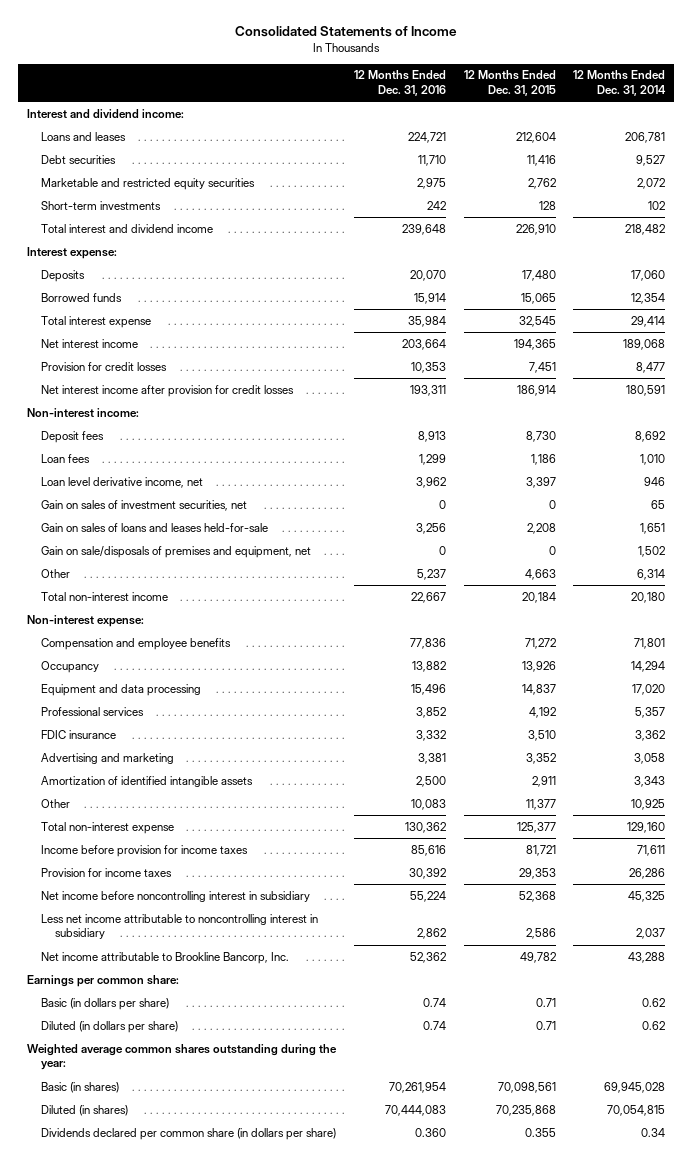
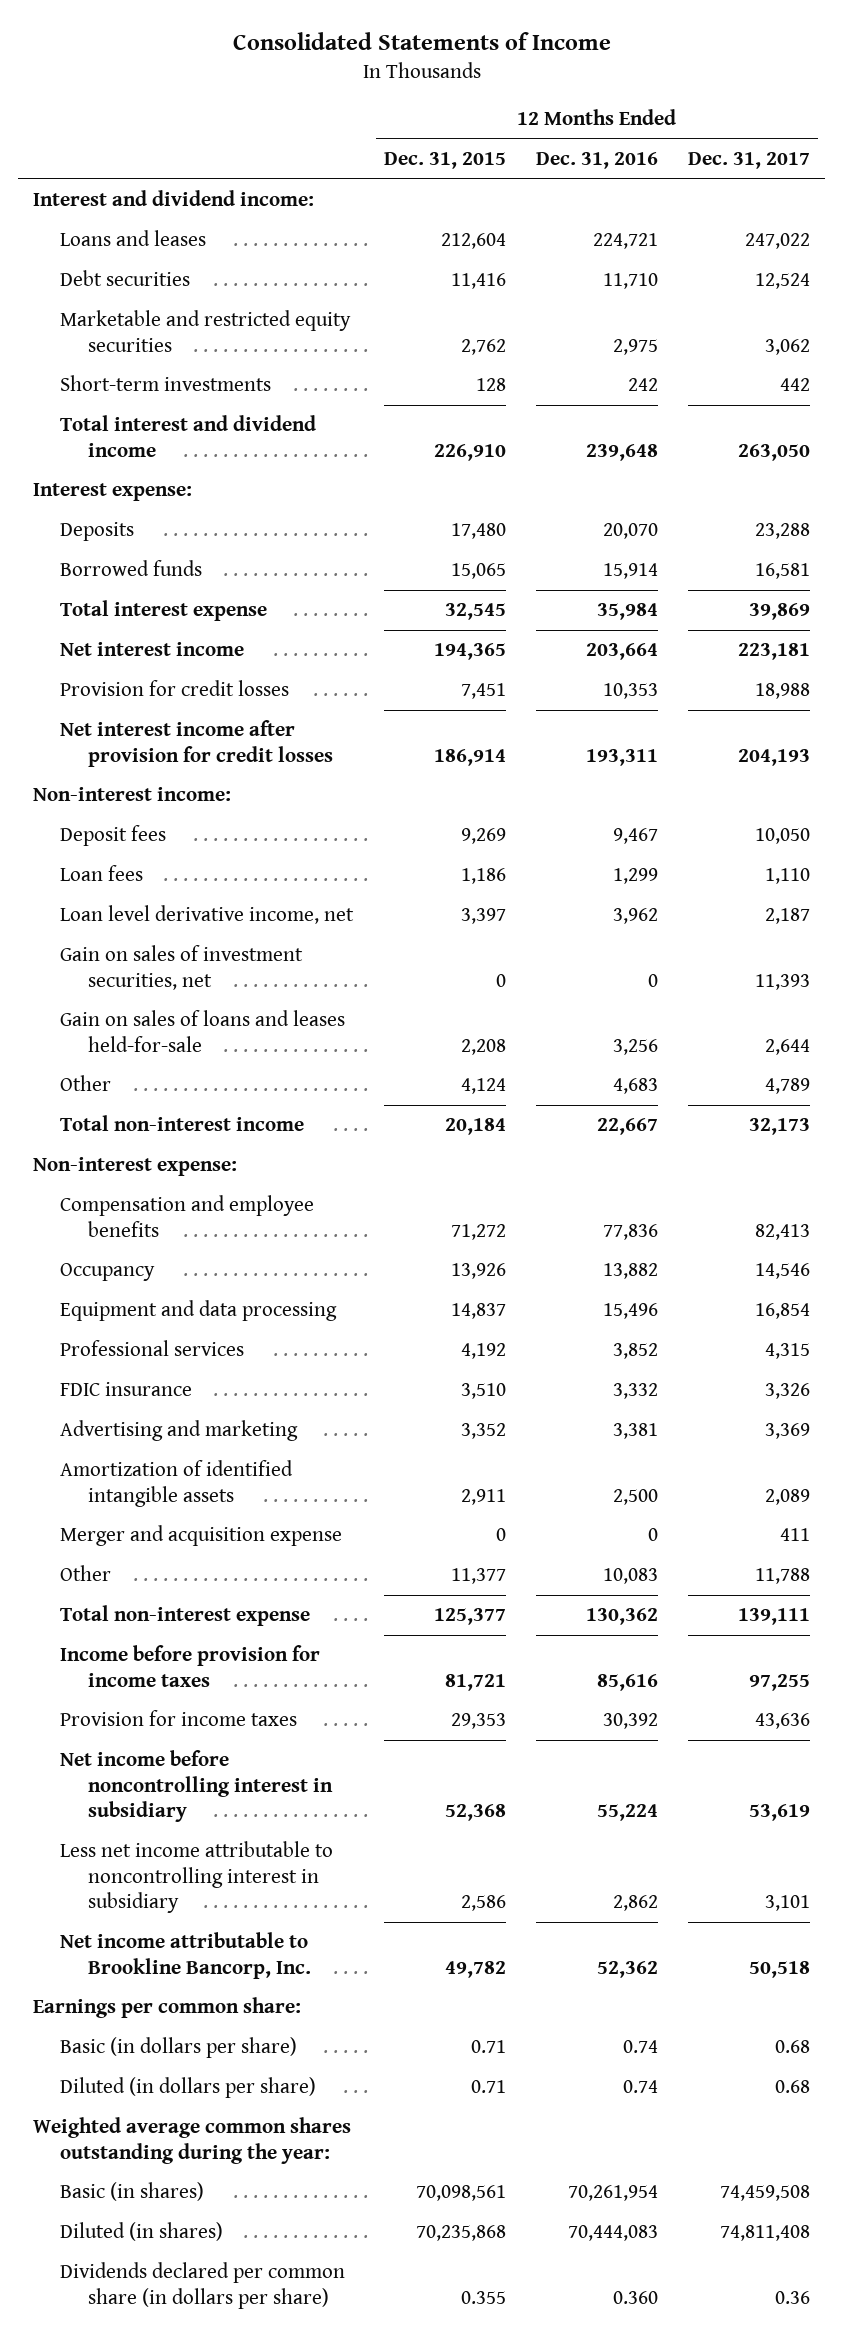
[573,70,667,97] 12 Months Ended Dec. 31, 2014 -> none
none -> [688,152,811,170] Dec. 31, 2017
[417,430,446,442] 8,913 -> [612,828,658,845] 9,467
[525,430,556,442] 8,730 -> [460,828,506,845] 9,269
[41,545,312,558] Gain on sale/disposals of premises and equipment, net -> none
[416,568,446,580] 5,237 -> [612,1078,658,1095] 4,683
[524,568,556,580] 4,663 -> [460,1078,506,1095] 4,124
none -> [60,1525,343,1547] Merger and acquisition expense

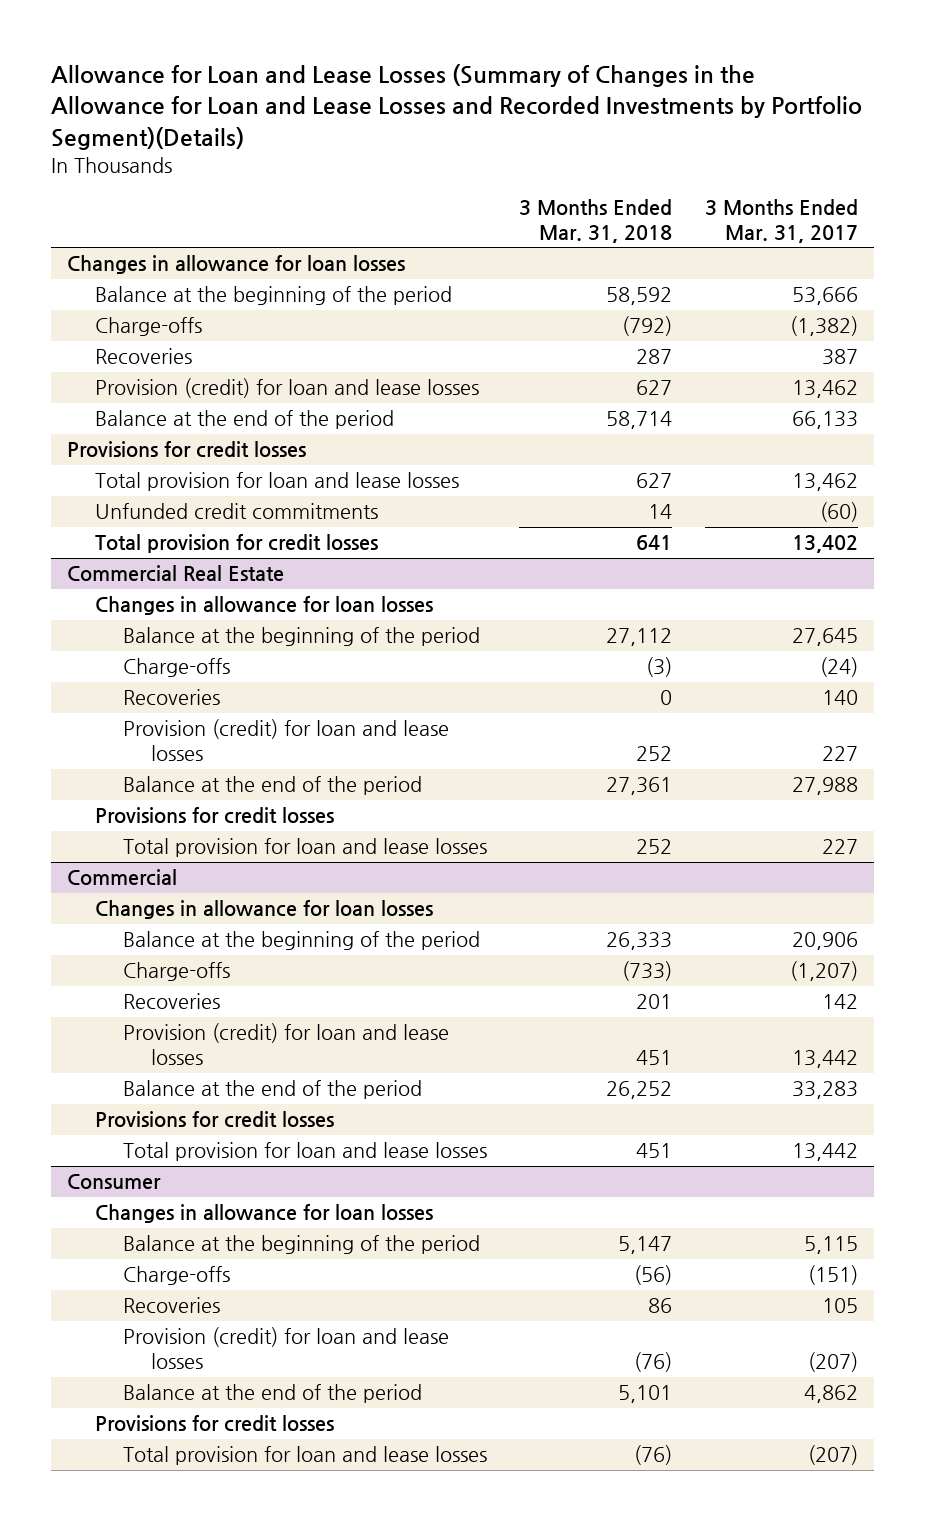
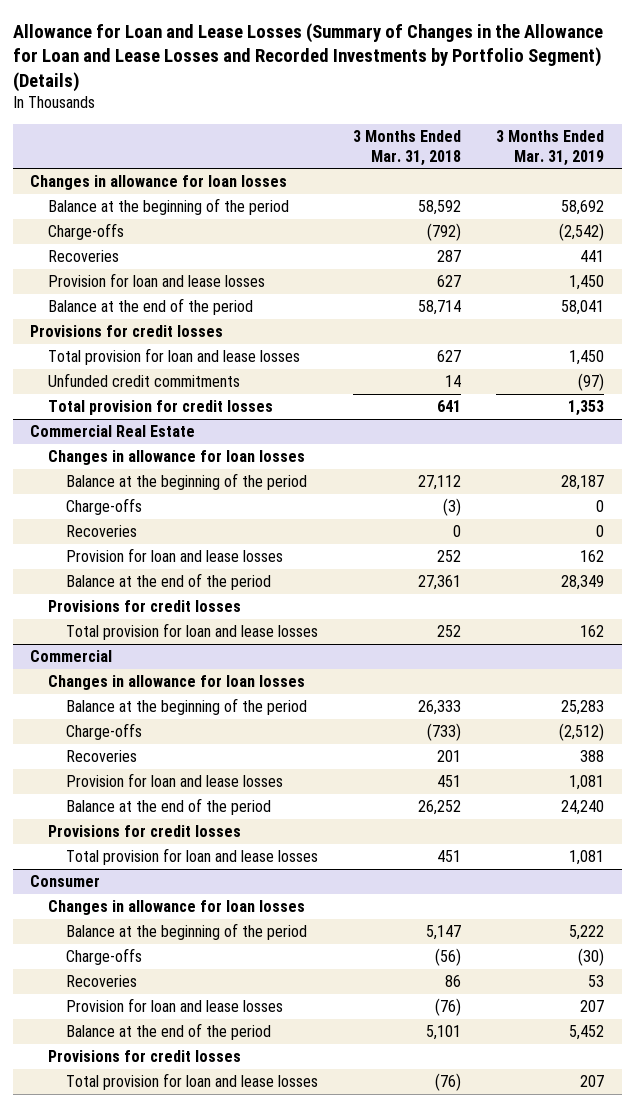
[51,64,863,150] Allowance for Loan and Lease Losses (Summary of Changes in the Allowance for Loan and Lease Losses and Recorded Investments by Portfolio Segment)(Details) -> [12,22,603,92] Allowance for Loan and Lease Losses (Summary of Changes in the Allowance for Loan and Lease Losses and Recorded Investments by Portfolio Segment) (Details)
[704,199,858,243] 3 Months Ended Mar. 31, 2017 -> none
none -> [496,130,605,166] 3 Months Ended Mar. 31, 2019
[95,378,480,399] Provision (credit) for loan and lease losses -> [48,272,266,287] Provision for loan and lease losses
[123,719,450,762] Provision (credit) for loan and lease losses -> [65,547,283,562] Provision for loan and lease losses
[123,1023,450,1066] Provision (credit) for loan and lease losses -> [65,772,283,787] Provision for loan and lease losses
[123,1327,450,1370] Provision (credit) for loan and lease losses -> [65,997,283,1012] Provision for loan and lease losses

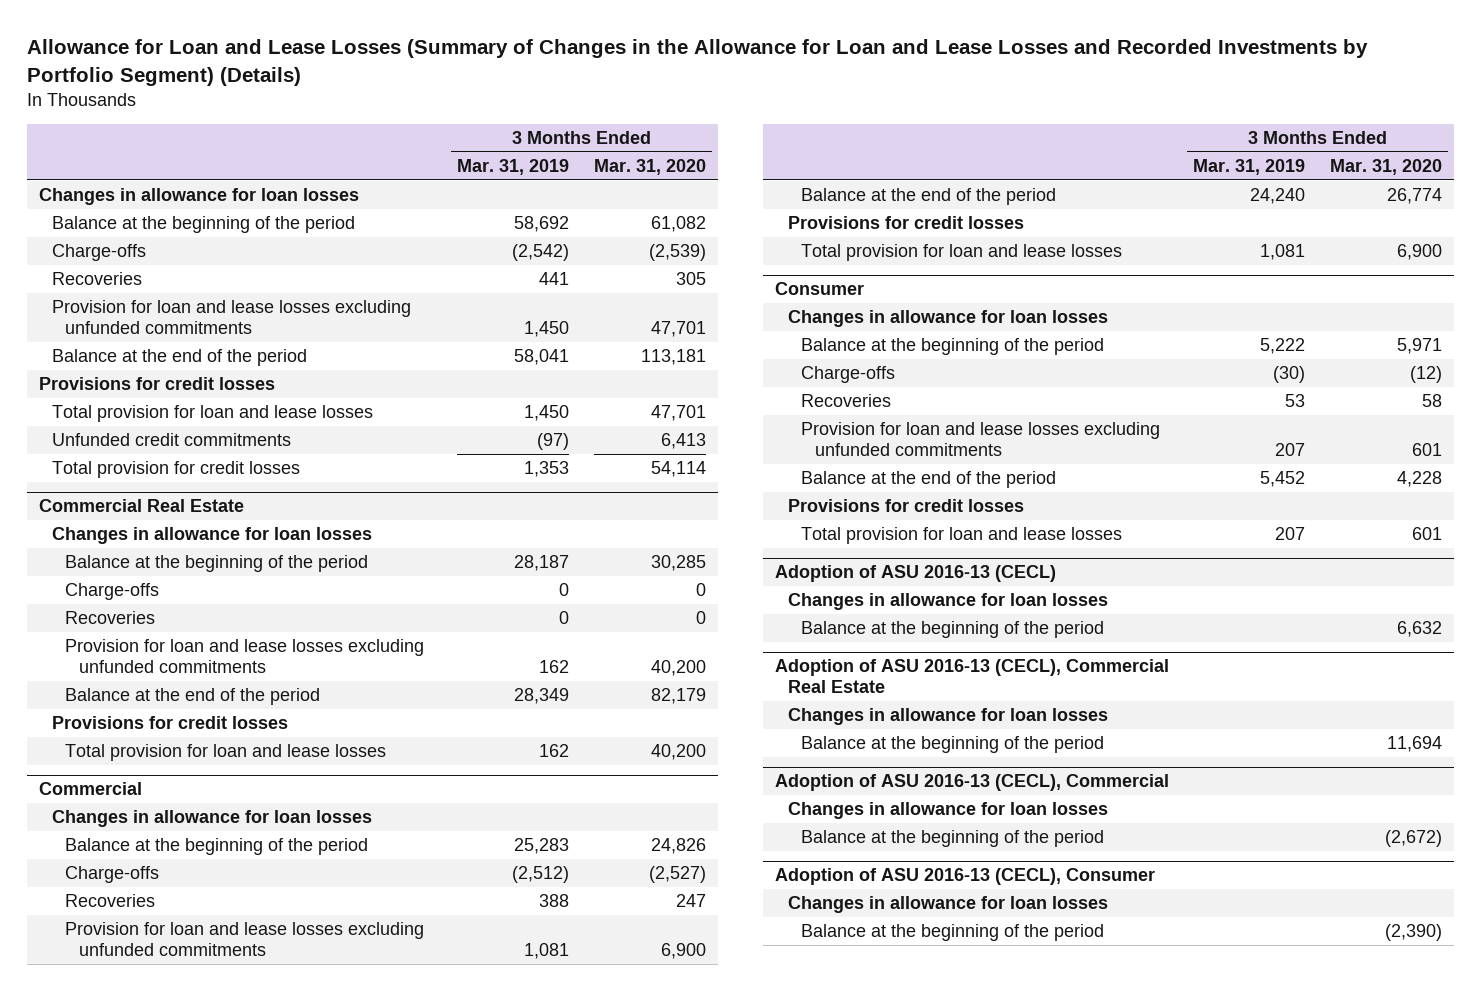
[353,130,462,166] 3 Months Ended Mar. 31, 2018 -> none
none -> [593,159,706,176] Mar. 31, 2020
[48,272,266,287] Provision for loan and lease losses -> [52,300,412,334] Provision for loan and lease losses excluding unfunded commitments
[65,547,283,562] Provision for loan and lease losses -> [65,639,425,673] Provision for loan and lease losses excluding unfunded commitments
[65,772,283,787] Provision for loan and lease losses -> [65,922,425,956] Provision for loan and lease losses excluding unfunded commitments
[65,997,283,1012] Provision for loan and lease losses -> [801,422,1161,456] Provision for loan and lease losses excluding unfunded commitments
none -> [774,565,1056,583] Adoption of ASU 2016-13 (CECL)
none -> [788,593,1109,611] Changes in allowance for loan losses
none -> [801,621,1105,639] Balance at the beginning of the period
none -> [774,659,1169,694] Adoption of ASU 2016-13 (CECL), Commercial Real Estate
none -> [788,708,1109,726] Changes in allowance for loan losses
none -> [801,736,1105,754] Balance at the beginning of the period
none -> [774,774,1169,792] Adoption of ASU 2016-13 (CECL), Commercial
none -> [788,802,1109,820] Changes in allowance for loan losses
none -> [801,830,1105,848] Balance at the beginning of the period
none -> [774,868,1155,886] Adoption of ASU 2016-13 (CECL), Consumer
none -> [788,896,1109,914] Changes in allowance for loan losses
none -> [801,924,1105,942] Balance at the beginning of the period

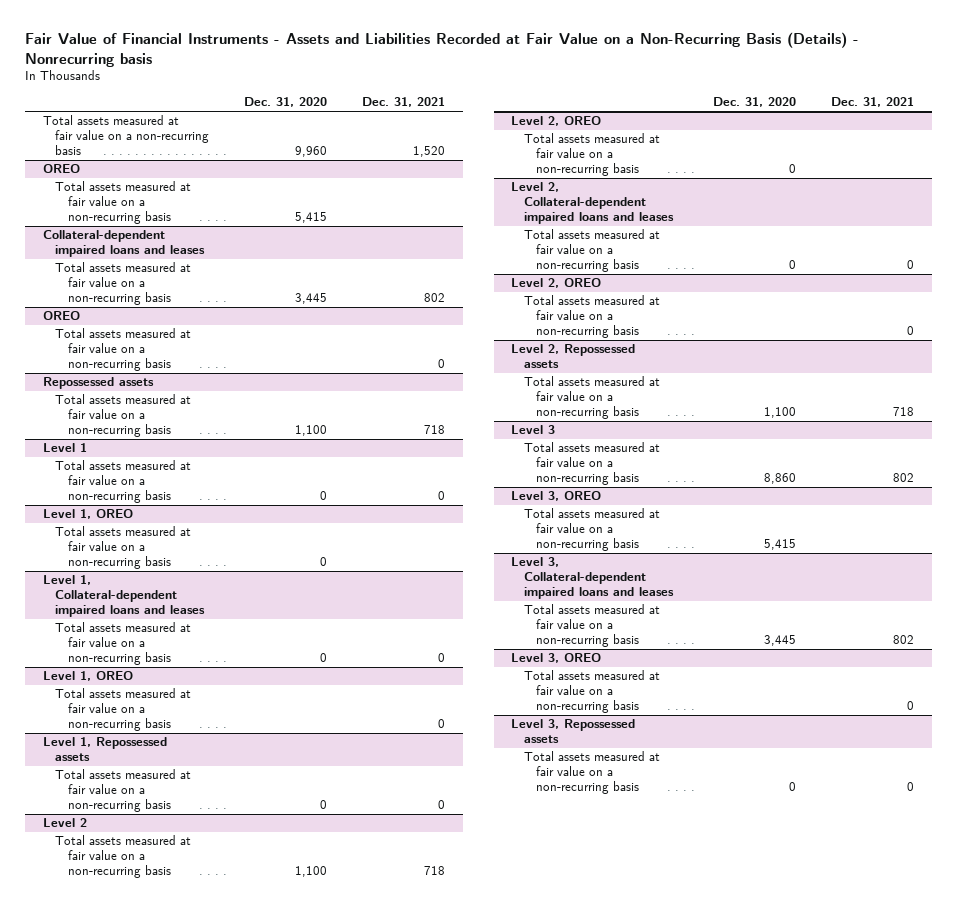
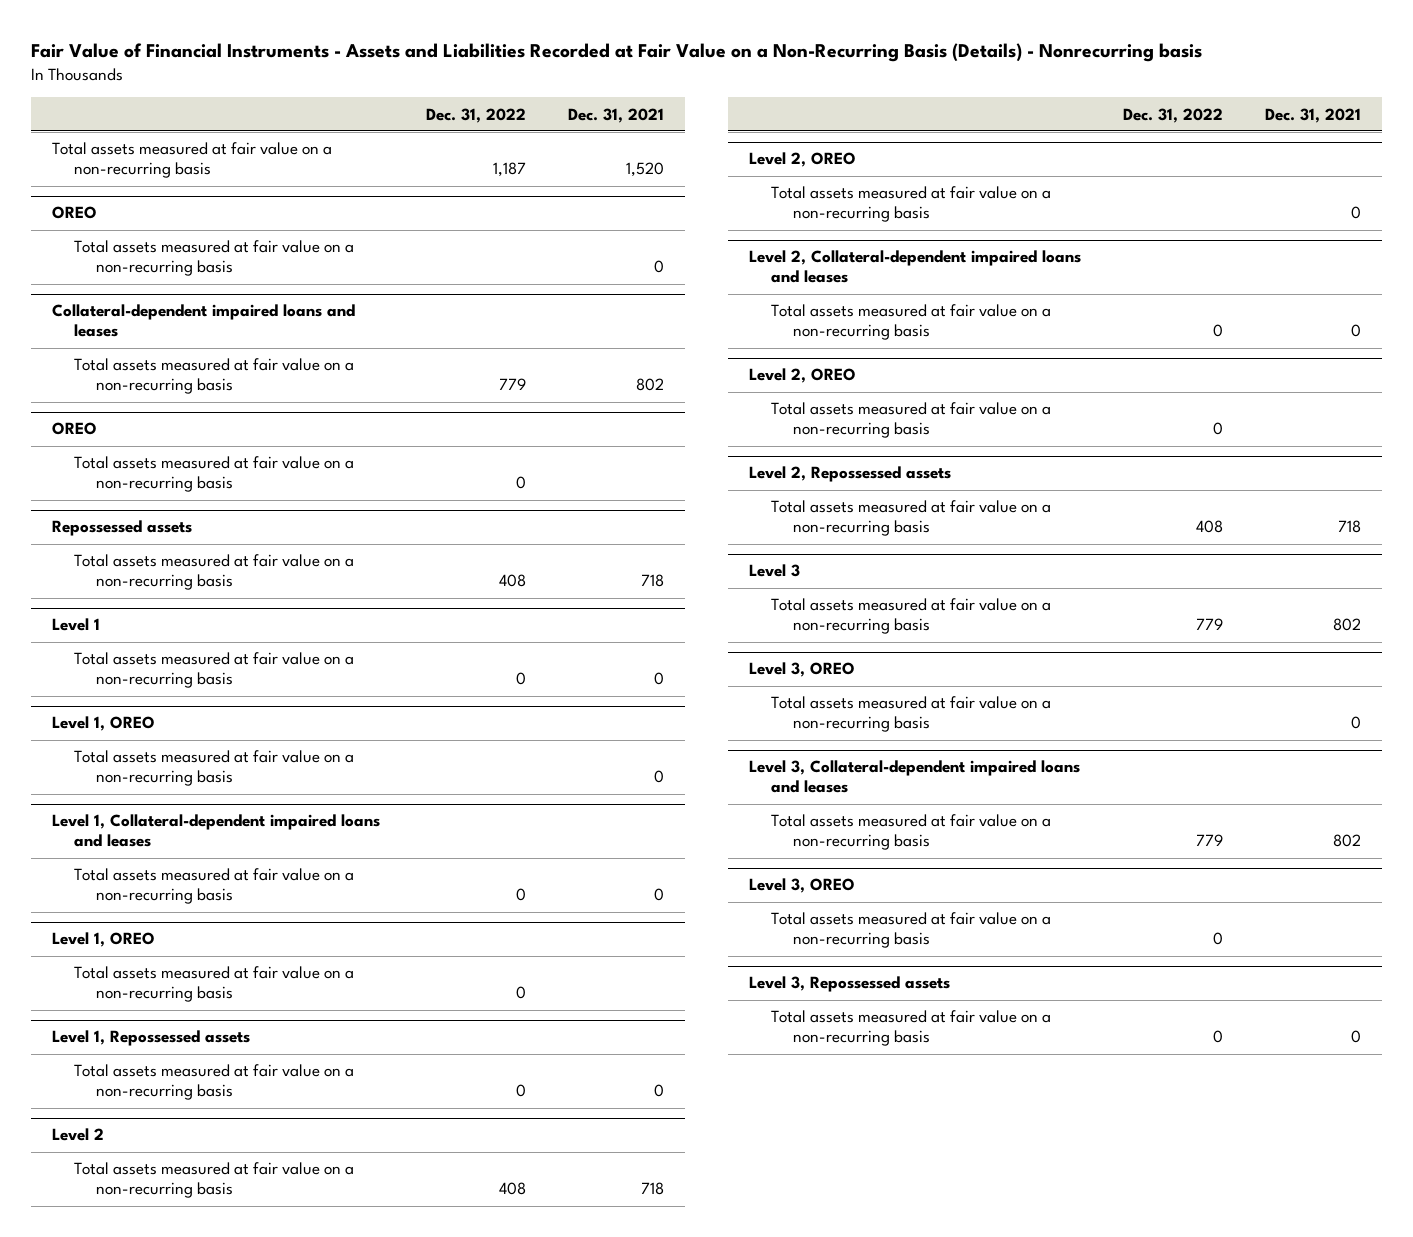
[244,97,328,108] Dec. 31, 2020 -> none
none -> [426,107,527,123] Dec. 31, 2022
[55,328,192,372] Total assets measured at fair value on a non-recurring basis -> [74,240,355,277] Total assets measured at fair value on a non-recurring basis
[55,181,192,225] Total assets measured at fair value on a non-recurring basis -> [74,456,355,493] Total assets measured at fair value on a non-recurring basis
[55,688,192,732] Total assets measured at fair value on a non-recurring basis -> [74,750,355,787] Total assets measured at fair value on a non-recurring basis
[55,526,192,570] Total assets measured at fair value on a non-recurring basis -> [74,966,355,1003] Total assets measured at fair value on a non-recurring basis
[523,295,660,339] Total assets measured at fair value on a non-recurring basis -> [770,186,1051,223] Total assets measured at fair value on a non-recurring basis
[523,133,660,177] Total assets measured at fair value on a non-recurring basis -> [770,402,1051,439] Total assets measured at fair value on a non-recurring basis
[523,670,660,714] Total assets measured at fair value on a non-recurring basis -> [770,696,1051,733] Total assets measured at fair value on a non-recurring basis
[523,508,660,552] Total assets measured at fair value on a non-recurring basis -> [770,912,1051,949] Total assets measured at fair value on a non-recurring basis

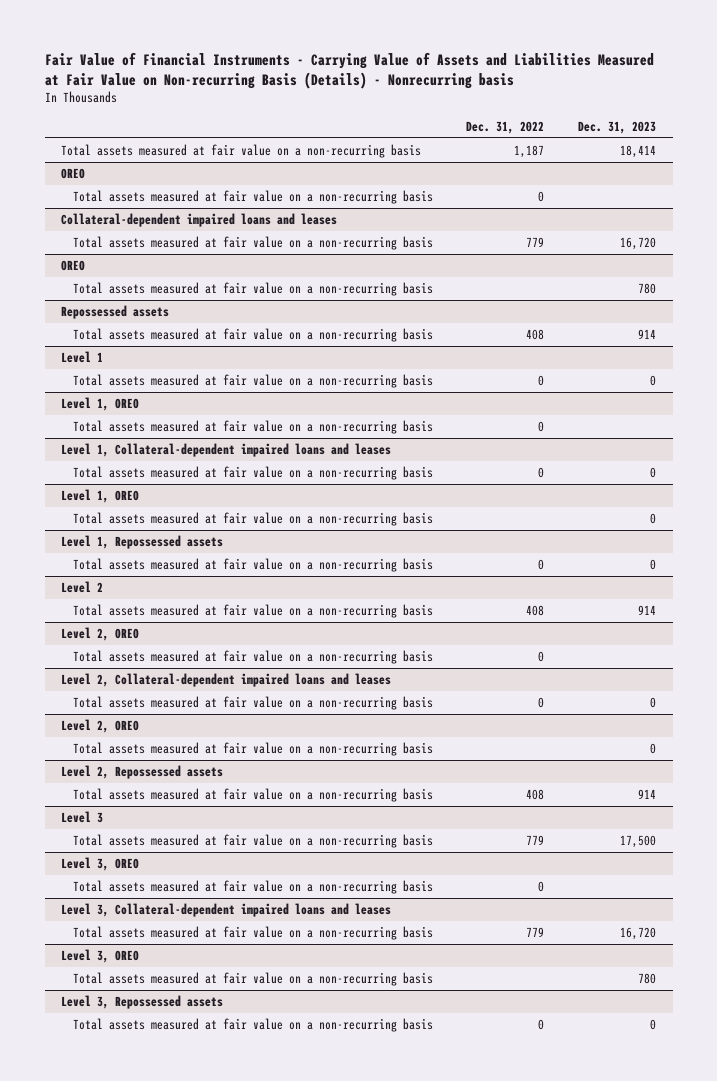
[31,43,1203,63] Fair Value of Financial Instruments - Assets and Liabilities Recorded at Fair Value on a Non-Recurring Basis (Details) - Nonrecurring basis -> [44,51,654,89] Fair Value of Financial Instruments - Carrying Value of Assets and Liabilities Measured at Fair Value on Non-recurring Basis (Details) - Nonrecurring basis
[568,107,665,123] Dec. 31, 2021 -> none
none -> [577,121,656,135] Dec. 31, 2023
[74,456,355,493] Total assets measured at fair value on a non-recurring basis -> [72,189,433,204] Total assets measured at fair value on a non-recurring basis
[74,240,355,277] Total assets measured at fair value on a non-recurring basis -> [72,281,433,296] Total assets measured at fair value on a non-recurring basis
[74,966,355,1003] Total assets measured at fair value on a non-recurring basis -> [72,419,433,434] Total assets measured at fair value on a non-recurring basis
[74,750,355,787] Total assets measured at fair value on a non-recurring basis -> [72,511,433,526] Total assets measured at fair value on a non-recurring basis
[770,402,1051,439] Total assets measured at fair value on a non-recurring basis -> [72,649,433,664] Total assets measured at fair value on a non-recurring basis
[770,186,1051,223] Total assets measured at fair value on a non-recurring basis -> [72,741,433,756] Total assets measured at fair value on a non-recurring basis
[770,912,1051,949] Total assets measured at fair value on a non-recurring basis -> [72,879,433,894] Total assets measured at fair value on a non-recurring basis
[770,696,1051,733] Total assets measured at fair value on a non-recurring basis -> [72,971,433,986] Total assets measured at fair value on a non-recurring basis

